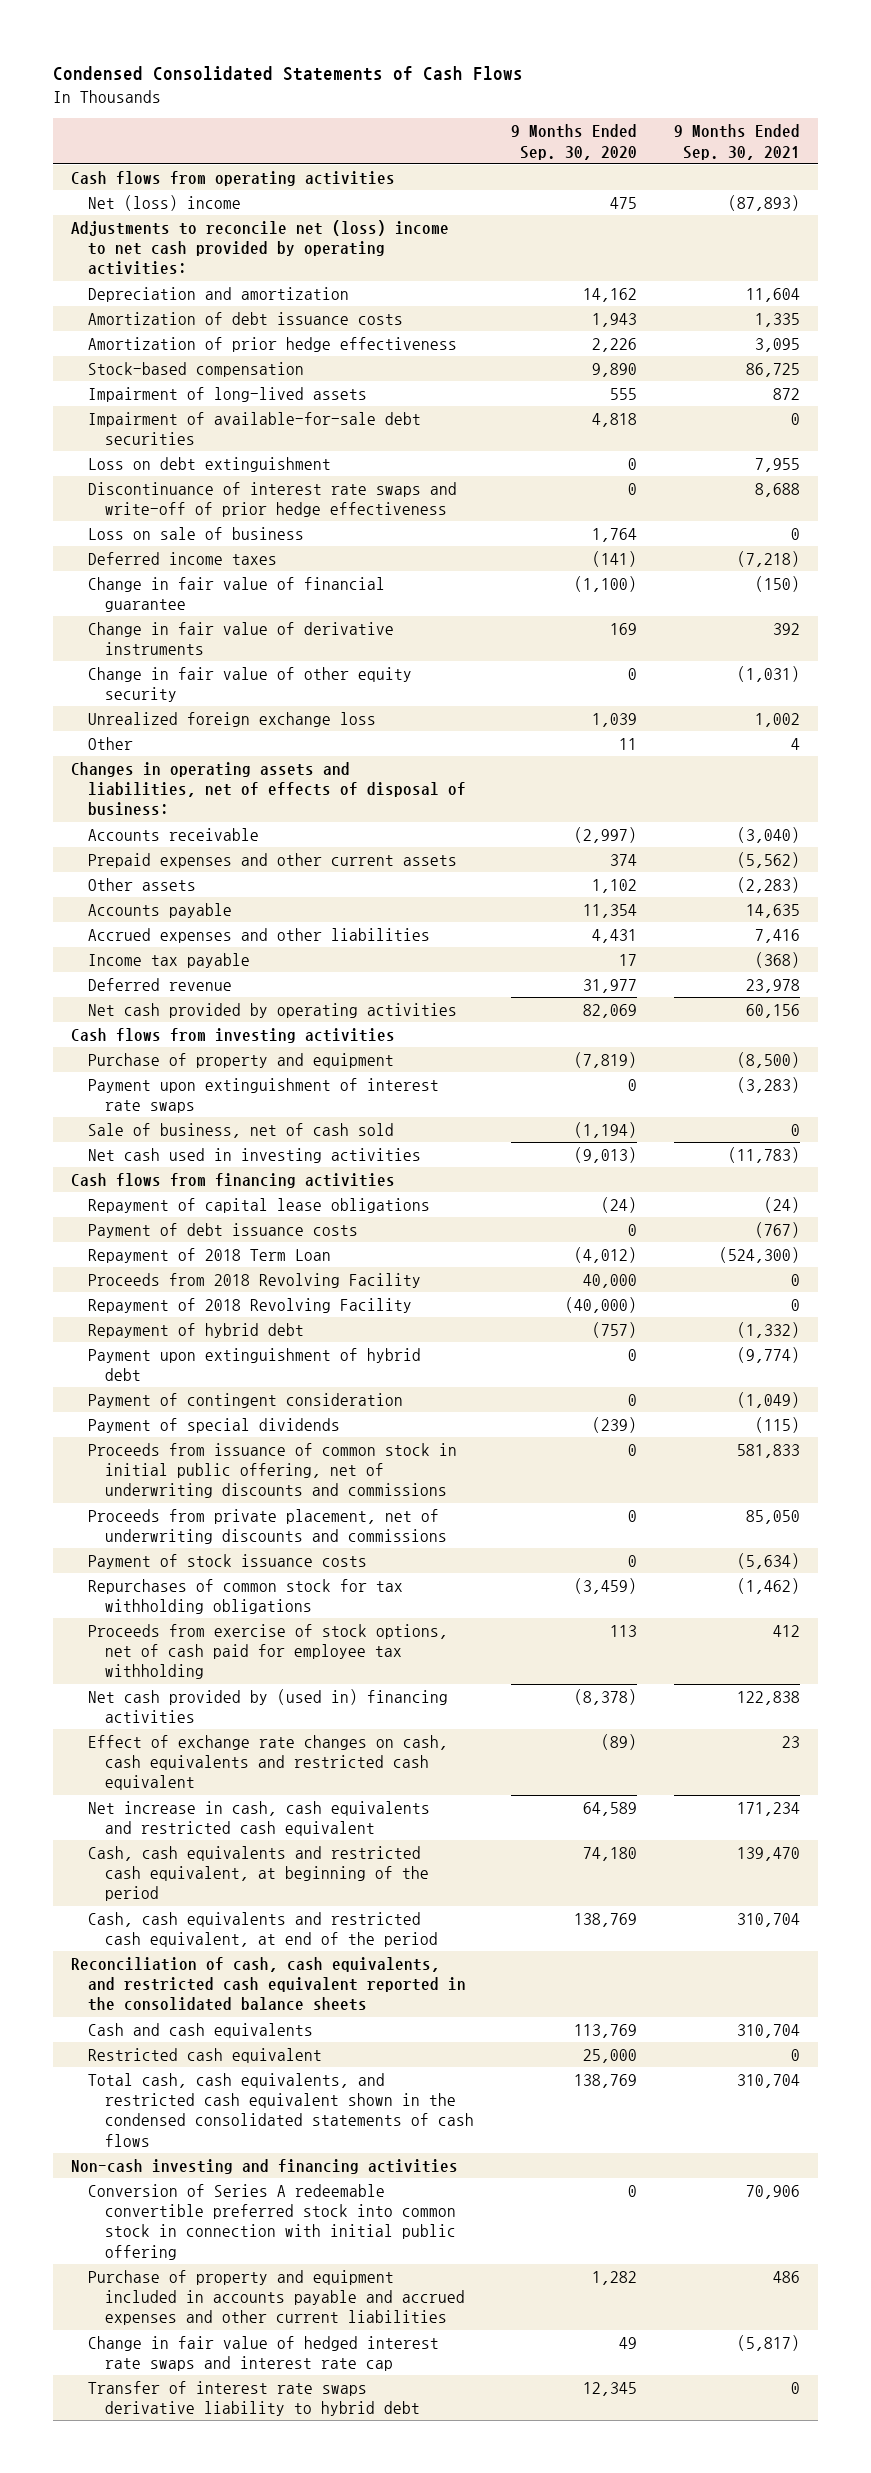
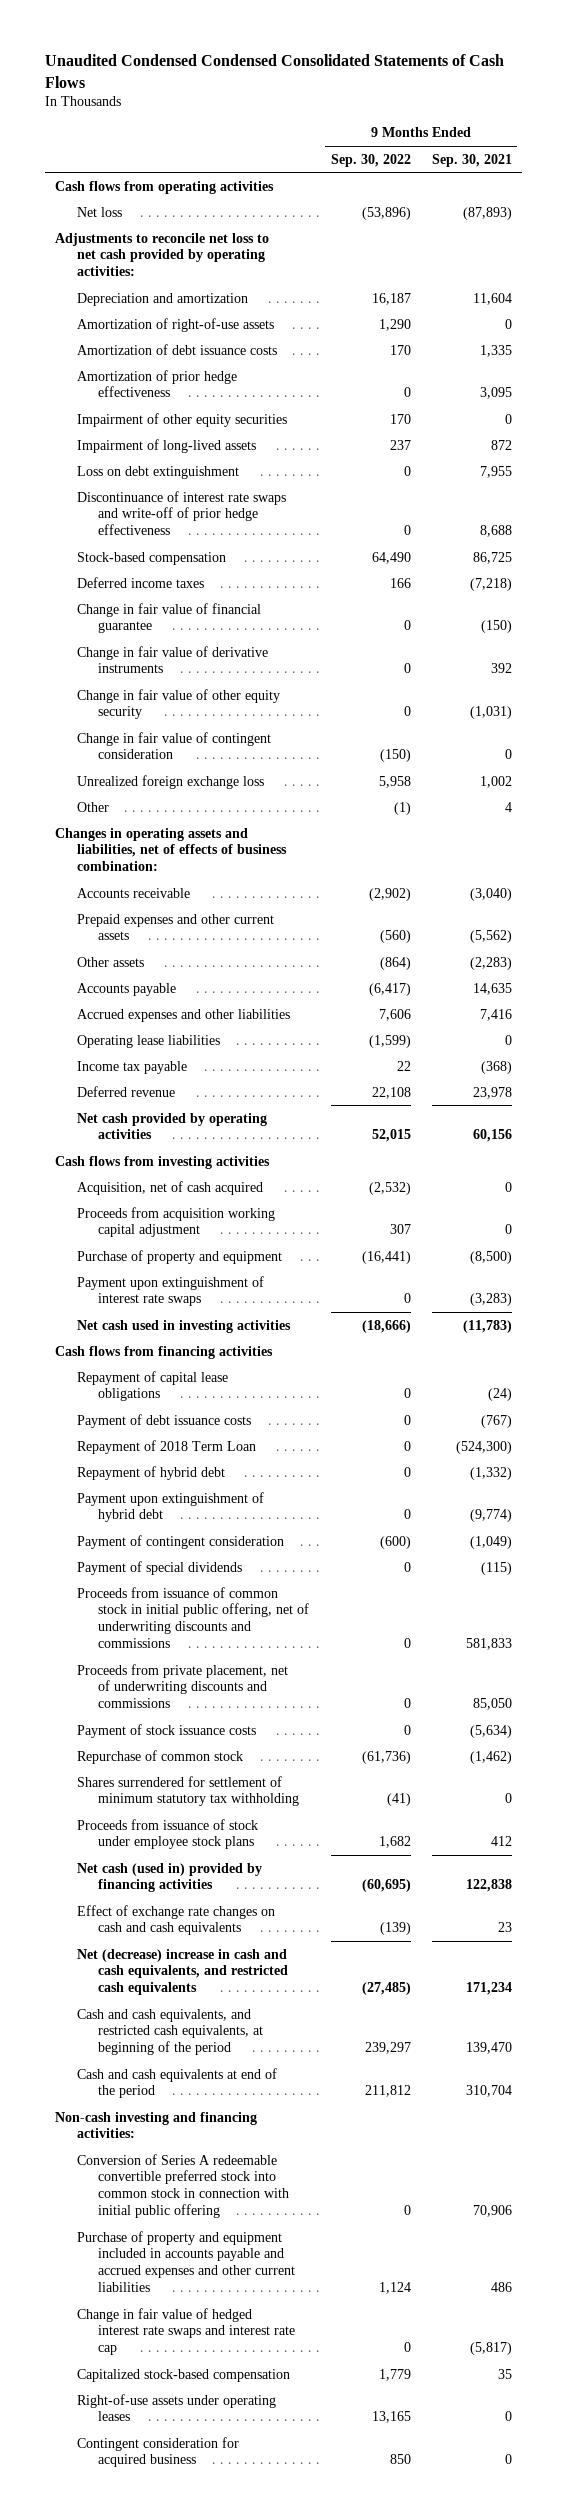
[53,66,524,82] Condensed Consolidated Statements of Cash Flows -> [44,54,504,88] Unaudited Condensed Condensed Consolidated Statements of Cash Flows
[511,124,638,160] 9 Months Ended Sep. 30, 2020 -> none
none -> [330,153,411,167] Sep. 30, 2022
[88,194,242,211] Net (loss) income -> [76,206,122,217] Net loss
[71,219,450,276] Adjustments to reconcile net (loss) income to net cash provided by operating activities: -> [55,232,270,277] Adjustments to reconcile net loss to net cash provided by operating activities:
none -> [76,317,274,332] Amortization of right-of-use assets
none -> [76,412,287,427] Impairment of other equity securities
[88,411,422,446] Impairment of available-for-sale debt securities -> none
[88,526,305,540] Loss on sale of business -> none
[88,361,305,377] Stock-based compensation -> [76,551,226,565] Stock-based compensation
none -> [76,731,271,760] Change in fair value of contingent consideration
[71,761,467,816] Changes in operating assets and liabilities, net of effects of disposal of business: -> [55,827,287,872] Changes in operating assets and liabilities, net of effects of business combination:
none -> [76,1034,220,1048] Operating lease liabilities
none -> [76,1180,263,1195] Acquisition, net of cash acquired
none -> [76,1206,275,1238] Proceeds from acquisition working capital adjustment
[88,1122,395,1138] Sale of business, net of cash sold -> none
[88,1272,422,1288] Proceeds from 2018 Revolving Facility -> none
[88,1297,413,1313] Repayment of 2018 Revolving Facility -> none
[71,1956,467,2012] Reconciliation of cash, cash equivalents, and restricted cash equivalent reported in the consolidated balance sheets -> none
[88,2022,314,2038] Cash and cash equivalents -> none
[88,2047,323,2063] Restricted cash equivalent -> none
[88,2072,475,2147] Total cash, cash equivalents, and restricted cash equivalent shown in the condensed consolidated statements of cash flows -> none
none -> [76,1749,243,1764] Repurchase of common stock
[88,1578,404,1615] Repurchases of common stock for tax withholding obligations -> [76,1775,300,1807] Shares surrendered for settlement of minimum statutory tax withholding
[736,1577,800,1594] (1,462) -> [504,1793,512,1804] 0
[88,1623,449,1680] Proceeds from exercise of stock options, net of cash paid for employee tax withholding -> [76,1818,258,1850] Proceeds from issuance of stock under employee stock plans
[88,1688,449,1724] Net cash provided by (used in) financing activities -> [76,1862,262,1893] Net cash (used in) provided by financing activities
[88,1734,449,1791] Effect of exchange rate changes on cash, cash equivalents and restricted cash equivalent -> [76,1904,275,1936] Effect of exchange rate changes on cash and cash equivalents
[88,1800,431,1837] Net increase in cash, cash equivalents and restricted cash equivalent -> [76,1948,289,1996] Net (decrease) increase in cash and cash equivalents, and restricted cash equivalents
[88,1845,430,1902] Cash, cash equivalents and restricted cash equivalent, at beginning of the period -> [76,2008,264,2056] Cash and cash equivalents, and restricted cash equivalents, at beginning of the period
[88,1911,439,1948] Cash, cash equivalents and restricted cash equivalent, at end of the period -> [76,2067,277,2099] Cash and cash equivalents at end of the period
[71,2158,459,2174] Non-cash investing and financing activities -> [55,2111,258,2139] Non-cash investing and financing activities:
[88,2380,421,2417] Transfer of interest rate swaps derivative liability to hybrid debt -> none
none -> [76,2368,290,2382] Capitalized stock-based compensation
none -> [76,2393,276,2422] Right-of-use assets under operating leases
none -> [76,2436,239,2468] Contingent consideration for acquired business

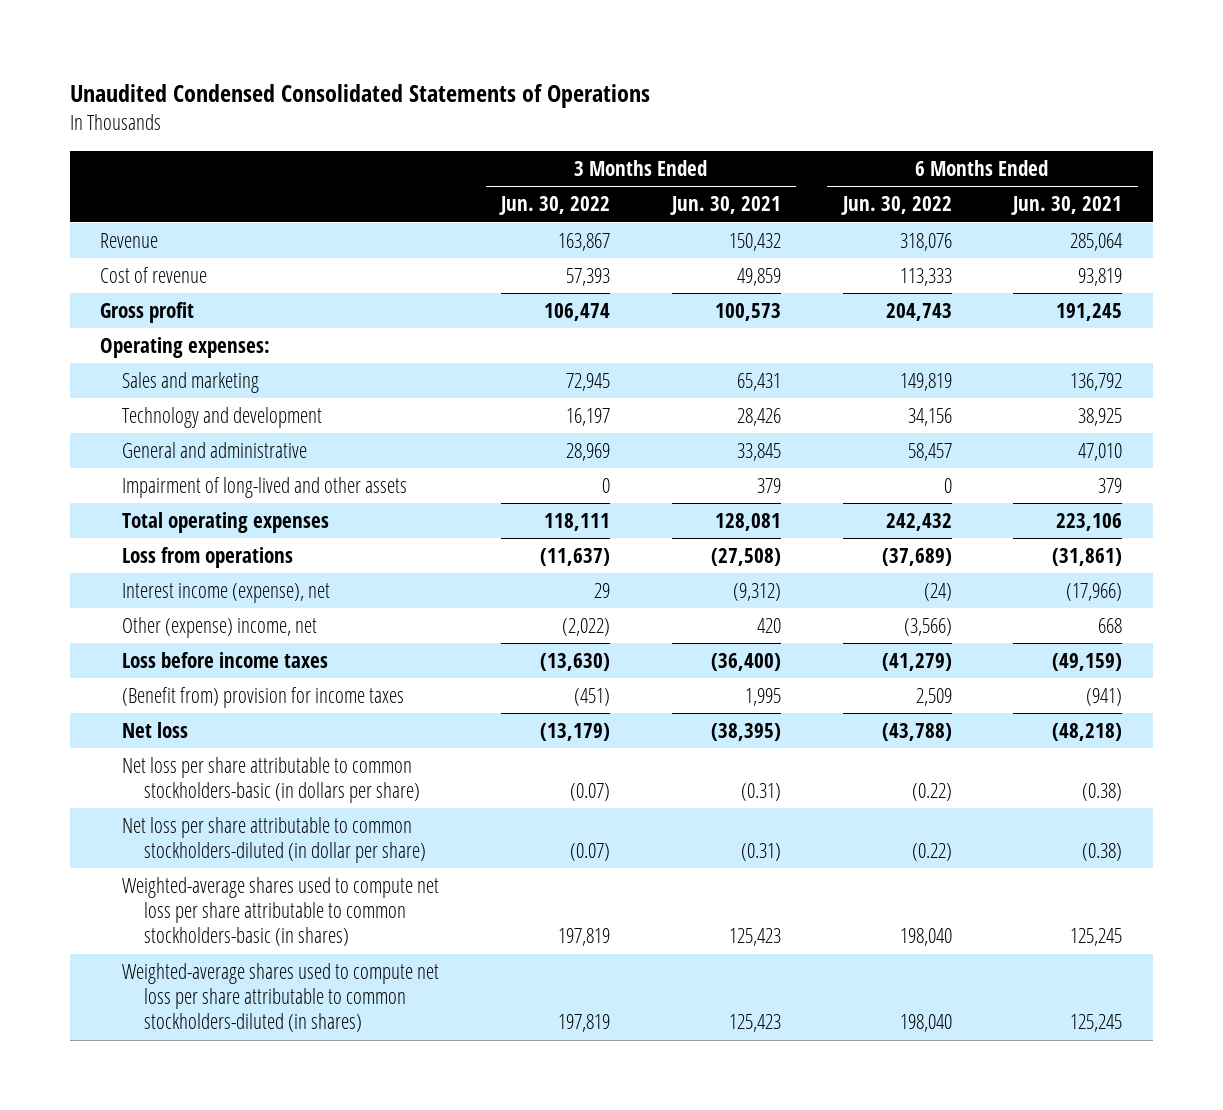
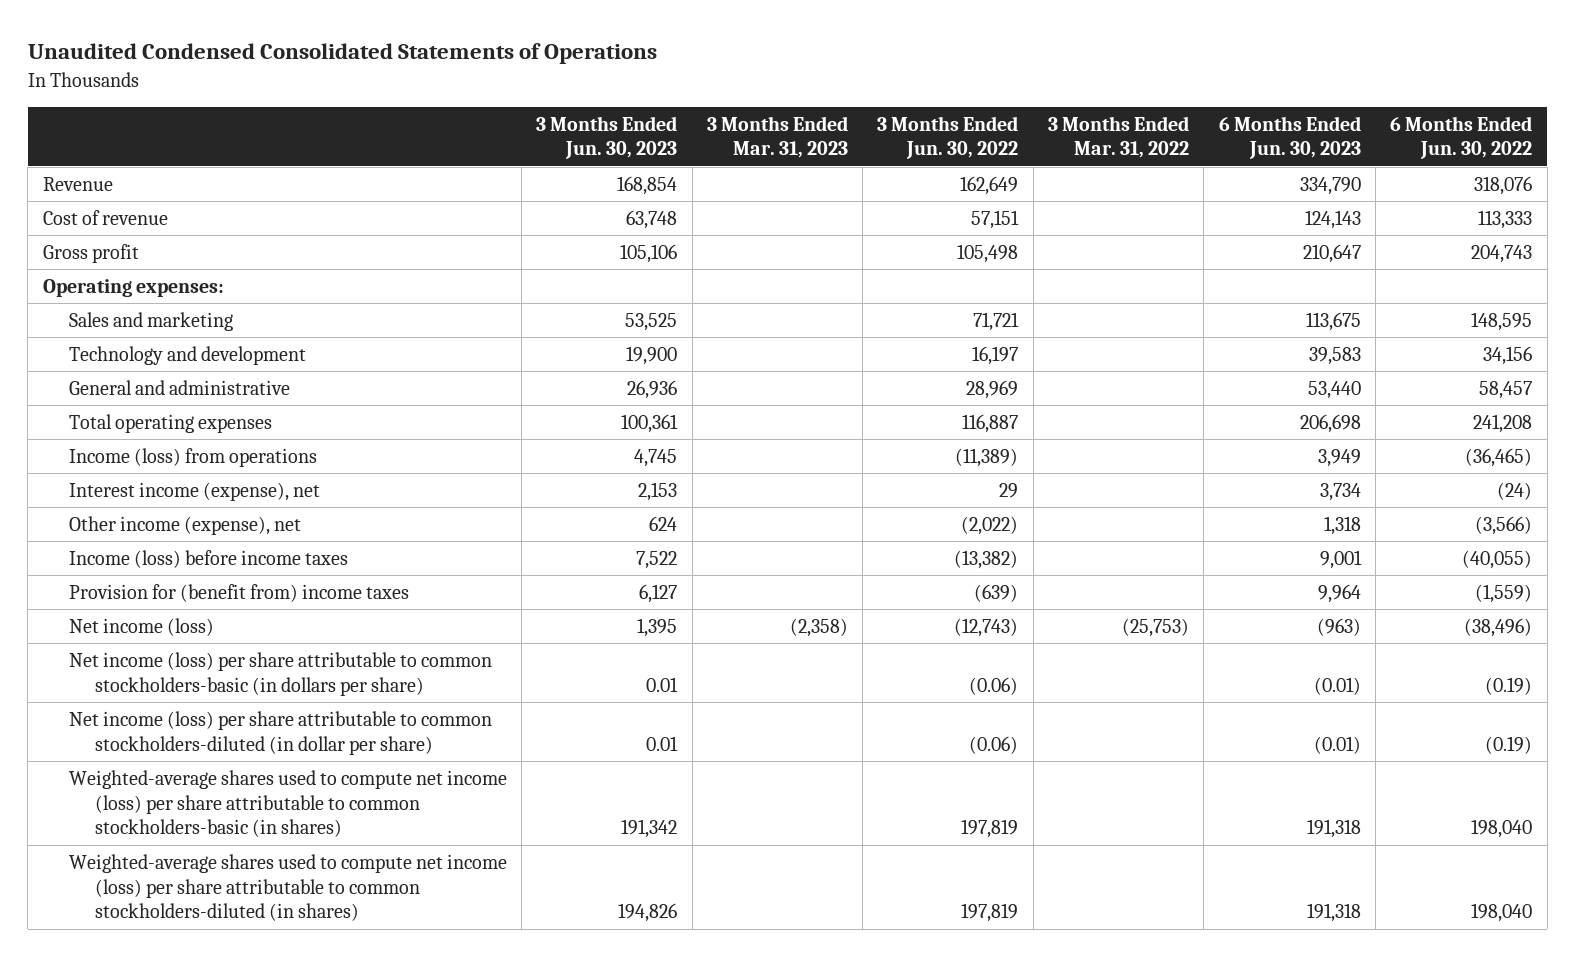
[669,196,781,216] Jun. 30, 2021 -> none
[1011,196,1123,216] Jun. 30, 2021 -> none
none -> [536,115,678,160] 3 Months Ended Jun. 30, 2023
none -> [706,115,848,159] 3 Months Ended Mar. 31, 2023
none -> [1048,115,1190,159] 3 Months Ended Mar. 31, 2022
none -> [1218,115,1361,160] 6 Months Ended Jun. 30, 2023
[558,233,611,252] 163,867 -> [960,176,1019,196] 162,649
[566,268,611,287] 57,393 -> [971,210,1020,230] 57,151
[544,303,611,322] 106,474 -> [957,244,1019,264] 105,498
[566,373,611,392] 72,945 -> [973,312,1020,332] 71,721
[899,373,952,392] 149,819 -> [1471,312,1533,332] 148,595
[122,477,408,499] Impairment of long-lived and other assets -> none
[544,513,611,532] 118,111 -> [962,414,1019,434] 116,887
[885,513,952,532] 242,432 -> [1473,414,1533,434] 241,208
[122,547,294,569] Loss from operations -> [68,448,317,468] Income (loss) from operations
[540,548,611,567] (11,637) -> [955,448,1019,468] (11,389)
[881,548,952,567] (37,689) -> [1465,448,1533,468] (36,465)
[122,617,318,639] Other (expense) income, net -> [68,516,301,536] Other income (expense), net
[122,652,329,669] Loss before income taxes -> [68,550,348,569] Income (loss) before income taxes
[540,653,611,672] (13,630) -> [954,550,1019,570] (13,382)
[881,653,952,672] (41,279) -> [1462,550,1533,570] (40,055)
[122,687,405,709] (Benefit from) provision for income taxes -> [68,584,409,603] Provision for (benefit from) income taxes
[574,688,611,707] (451) -> [974,584,1019,603] (639)
[915,688,952,707] 2,509 -> [1475,584,1533,604] (1,559)
[122,722,189,739] Net loss -> [68,618,214,637] Net income (loss)
[540,723,611,742] (13,179) -> [954,618,1019,638] (12,743)
[881,723,952,742] (43,788) -> [1464,618,1533,638] (38,496)
[122,757,421,804] Net loss per share attributable to common stockholders-basic (in dollars per share) -> [68,652,492,696] Net income (loss) per share attributable to common stockholders-basic (in dollars per share)
[570,783,611,802] (0.07) -> [969,676,1019,695] (0.06)
[911,783,952,802] (0.22) -> [1485,676,1533,695] (0.19)
[122,817,427,864] Net loss per share attributable to common stockholders-diluted (in dollar per share) -> [68,711,492,755] Net income (loss) per share attributable to common stockholders-diluted (in dollar per share)
[570,843,611,862] (0.07) -> [969,735,1019,754] (0.06)
[911,843,952,862] (0.22) -> [1485,735,1533,754] (0.19)
[122,877,440,947] Weighted-average shares used to compute net loss per share attributable to common stockholders-basic (in shares) -> [68,770,507,838] Weighted-average shares used to compute net income (loss) per share attributable to common stockholders-basic (in shares)
[122,963,440,1033] Weighted-average shares used to compute net loss per share attributable to common stockholders-diluted (in shares) -> [68,854,507,922] Weighted-average shares used to compute net income (loss) per share attributable to common stockholders-diluted (in shares)

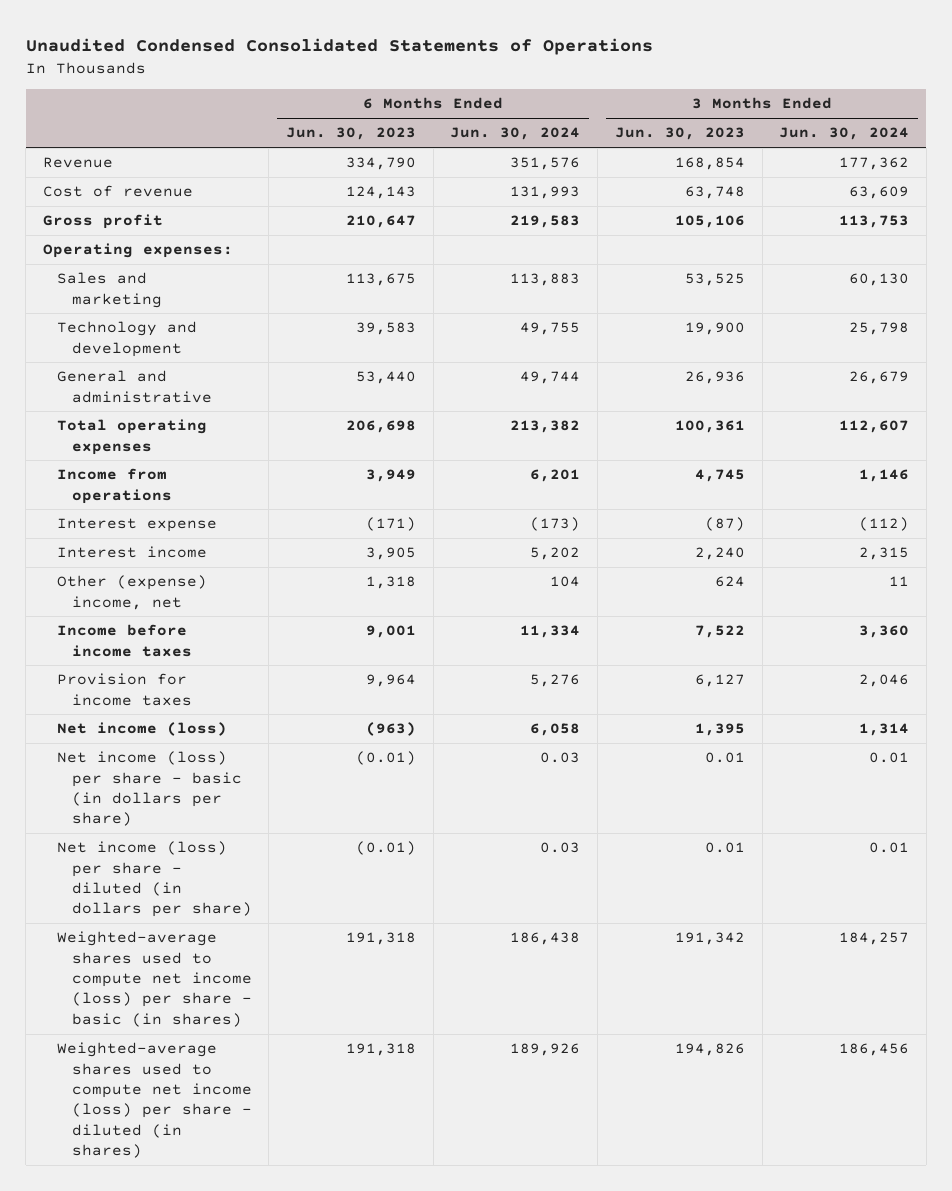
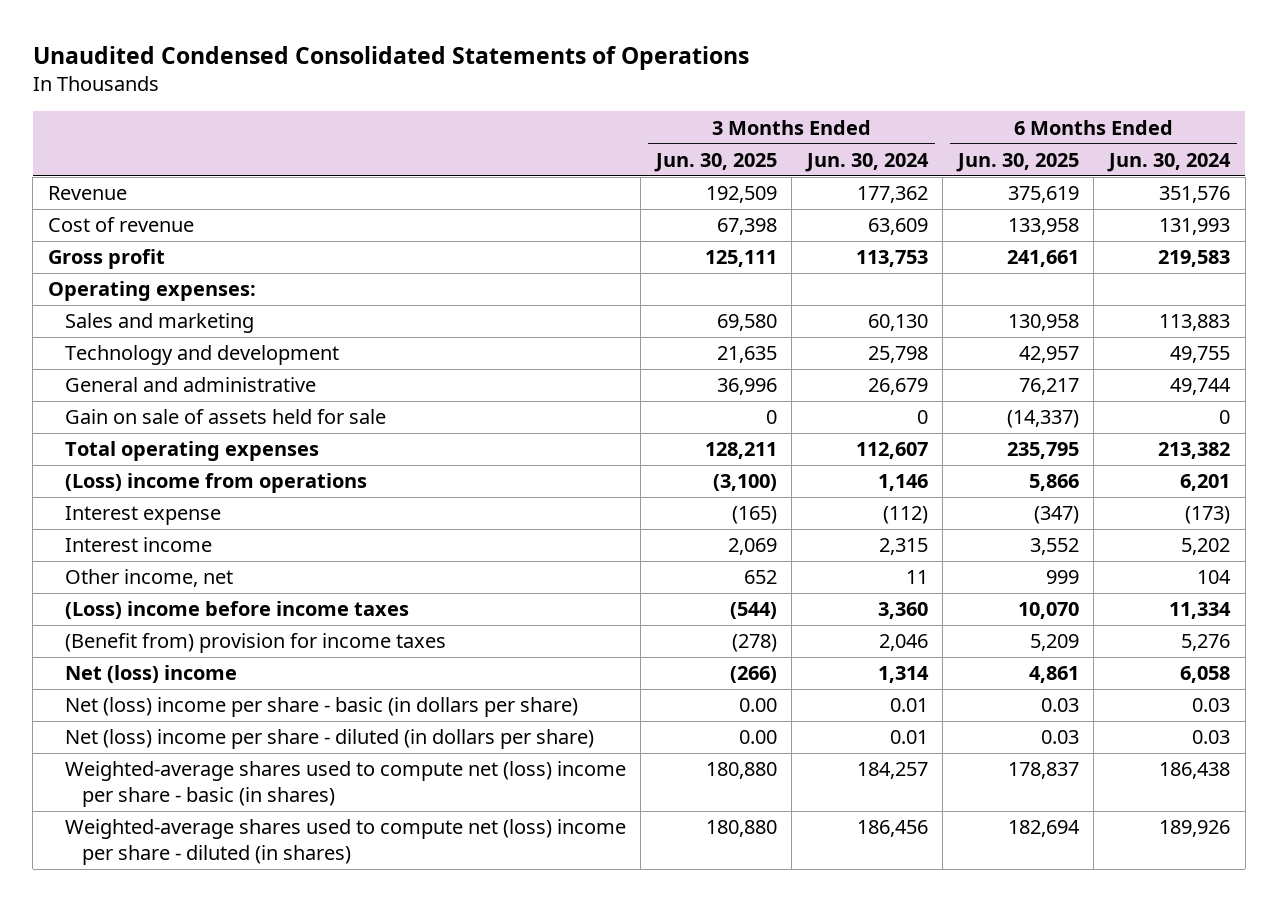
[286,127,417,141] Jun. 30, 2023 -> none
[614,127,745,141] Jun. 30, 2023 -> none
none -> [653,152,777,172] Jun. 30, 2025
none -> [955,152,1079,172] Jun. 30, 2025
none -> [64,409,386,425] Gain on sale of assets held for sale
[57,468,172,504] Income from operations -> [64,473,367,494] (Loss) income from operations
[57,575,208,610] Other (expense) income, net -> [64,569,233,588] Other income, net
[57,624,192,657] Income before income taxes -> [64,601,409,620] (Loss) income before income taxes
[57,673,192,706] Provision for income taxes -> [64,633,446,654] (Benefit from) provision for income taxes
[57,722,228,737] Net income (loss) -> [64,665,237,684] Net (loss) income
[57,751,242,827] Net income (loss) per share - basic (in dollars per share) -> [64,697,578,718] Net (loss) income per share - basic (in dollars per share)
[57,841,252,918] Net income (loss) per share - diluted (in dollars per share) -> [64,729,594,750] Net (loss) income per share - diluted (in dollars per share)
[57,931,252,1027] Weighted-average shares used to compute net income (loss) per share - basic (in shares) -> [64,761,626,808] Weighted-average shares used to compute net (loss) income per share - basic (in shares)
[57,1042,252,1159] Weighted-average shares used to compute net income (loss) per share - diluted (in shares) -> [64,819,626,866] Weighted-average shares used to compute net (loss) income per share - diluted (in shares)

